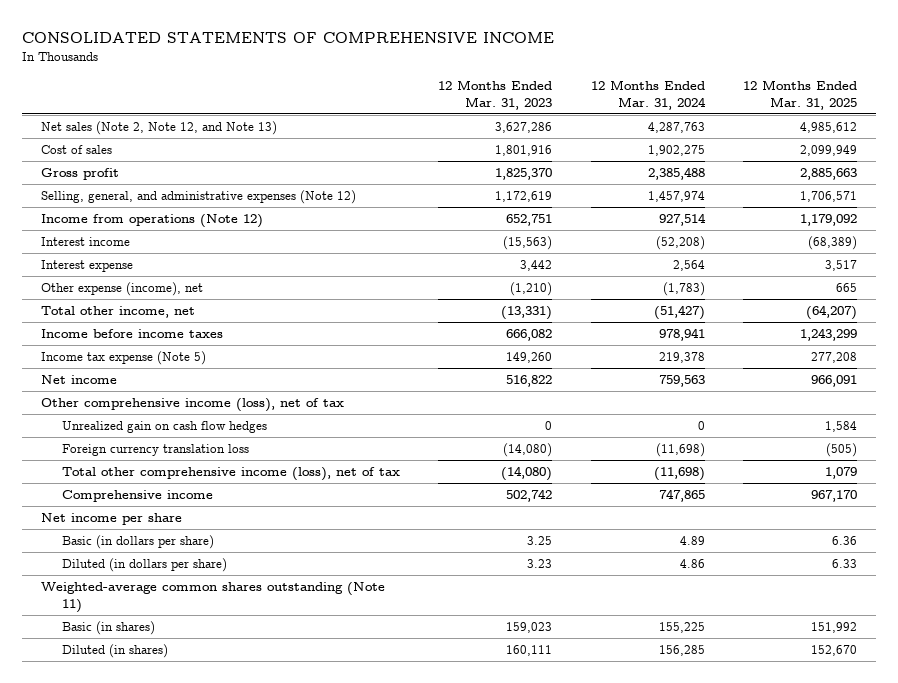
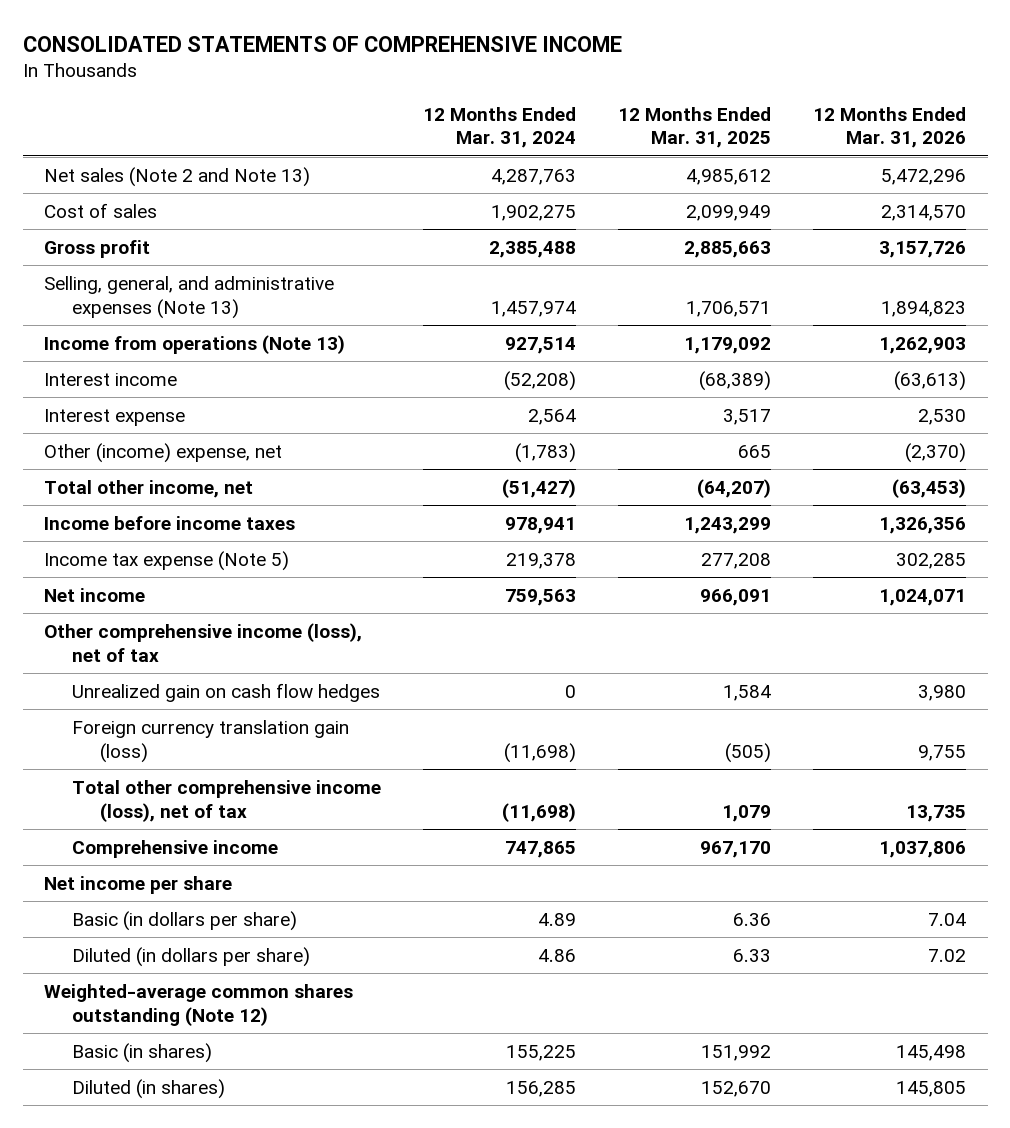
[438,79,553,110] 12 Months Ended Mar. 31, 2023 -> none
none -> [813,106,967,149] 12 Months Ended Mar. 31, 2026
[41,121,278,136] Net sales (Note 2, Note 12, and Note 13) -> [43,166,310,187] Net sales (Note 2 and Note 13)
[41,190,357,205] Selling, general, and administrative expenses (Note 12) -> [43,275,334,319] Selling, general, and administrative expenses (Note 13)
[41,214,264,229] Income from operations (Note 12) -> [43,334,345,354] Income from operations (Note 13)
[41,282,204,297] Other expense (income), net -> [43,442,282,463] Other (income) expense, net
[61,444,249,457] Foreign currency translation loss -> [71,719,349,763] Foreign currency translation gain (loss)
[41,582,386,613] Weighted-average common shares outstanding (Note 11) -> [43,983,353,1026] Weighted-average common shares outstanding (Note 12)

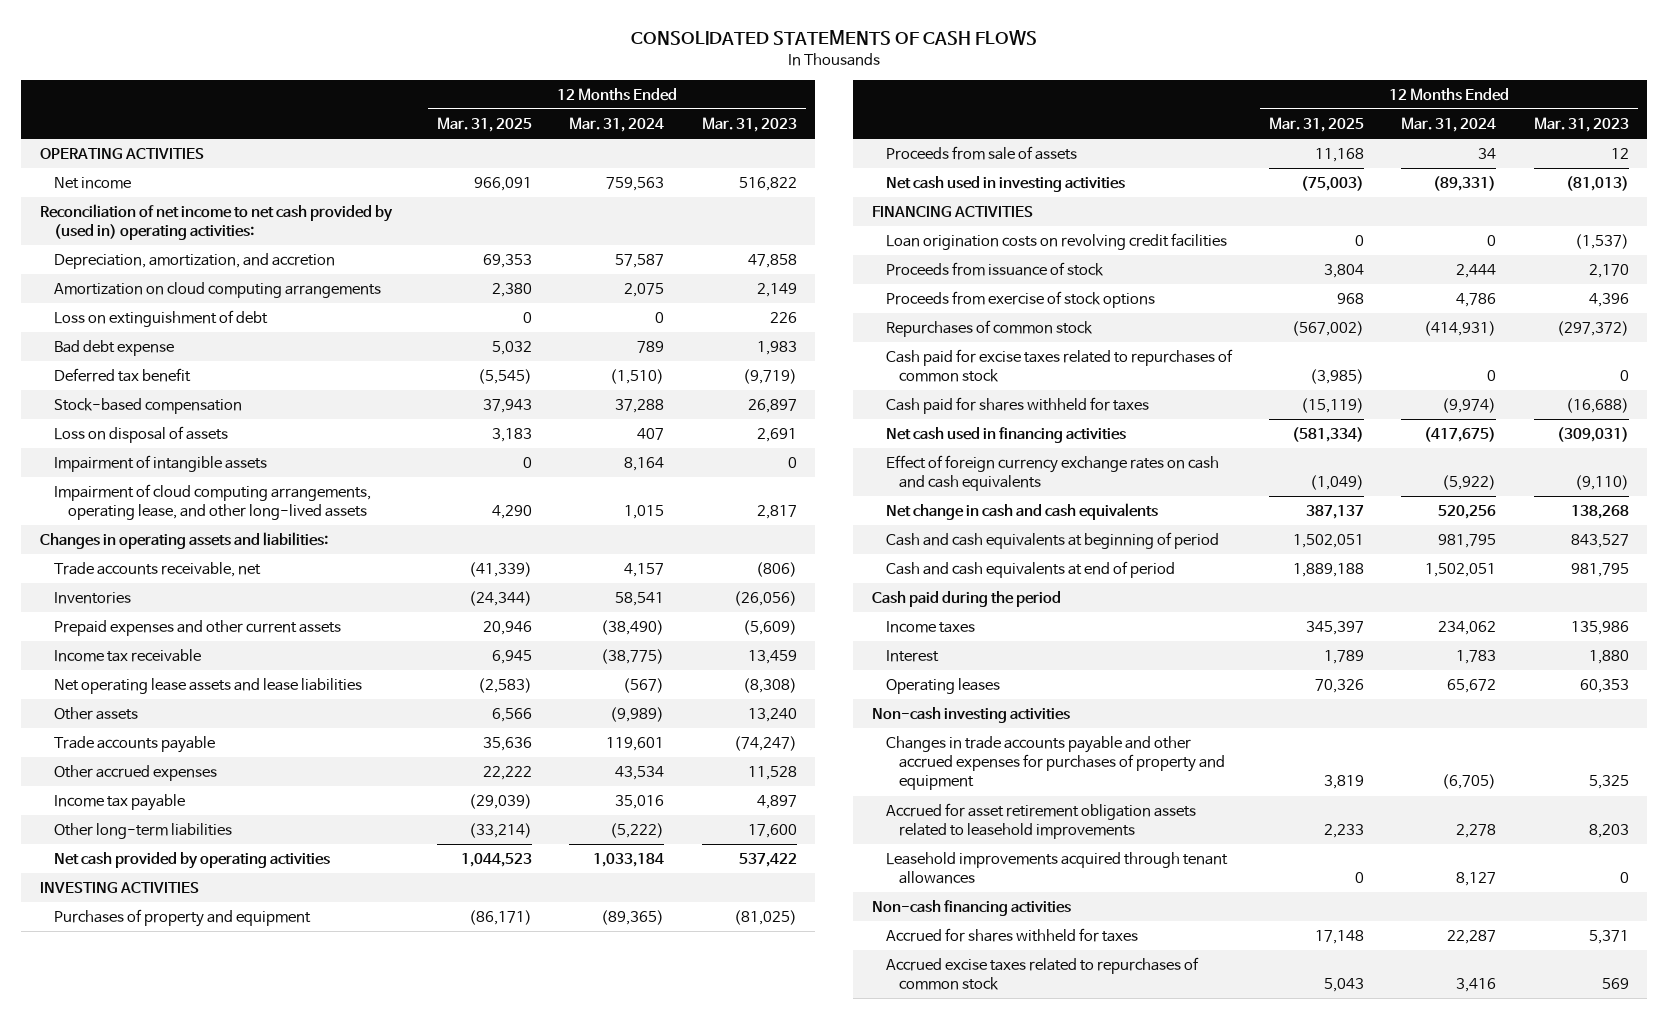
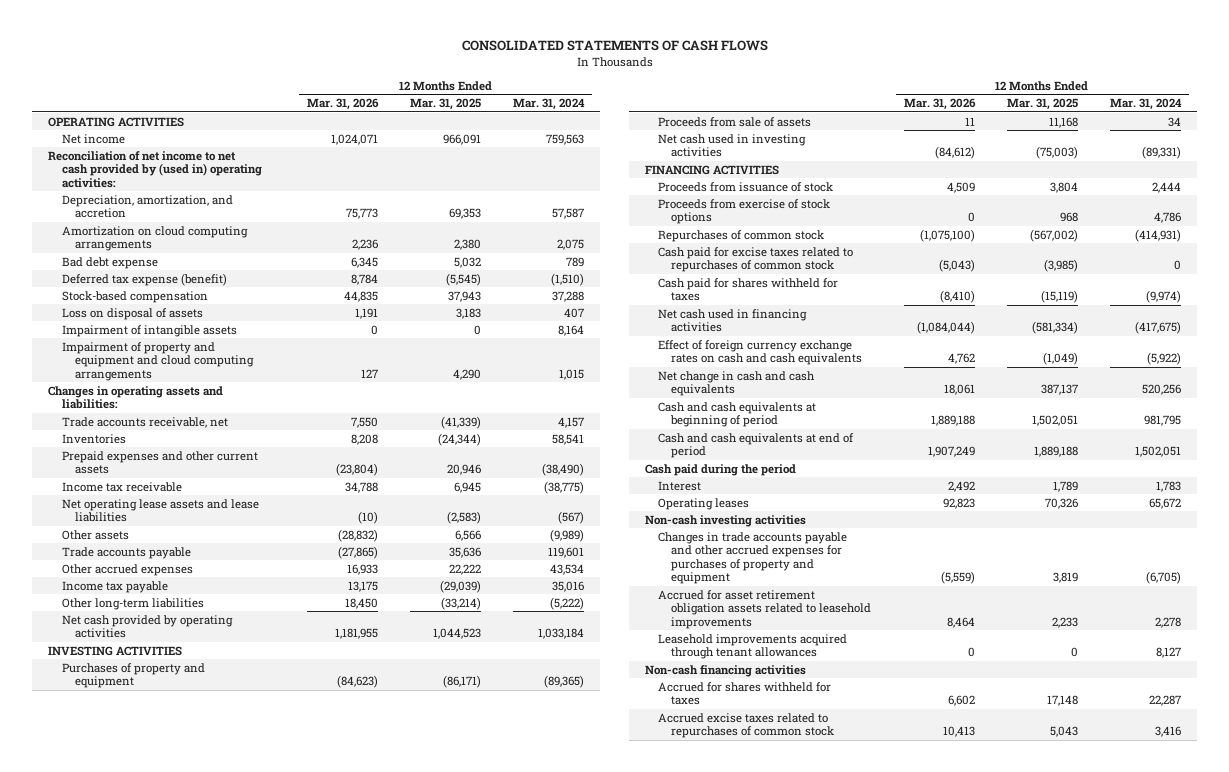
[701,116,797,132] Mar. 31, 2023 -> none
none -> [306,98,379,111] Mar. 31, 2026
[53,310,268,328] Loss on extinguishment of debt -> none
[53,368,191,383] Deferred tax benefit -> [61,272,227,286] Deferred tax expense (benefit)
[53,484,371,521] Impairment of cloud computing arrangements, operating lease, and other long-lived assets -> [61,341,254,381] Impairment of property and equipment and cloud computing arrangements
[885,233,1227,251] Loan origination costs on revolving credit facilities -> none
[885,621,975,634] Income taxes -> none

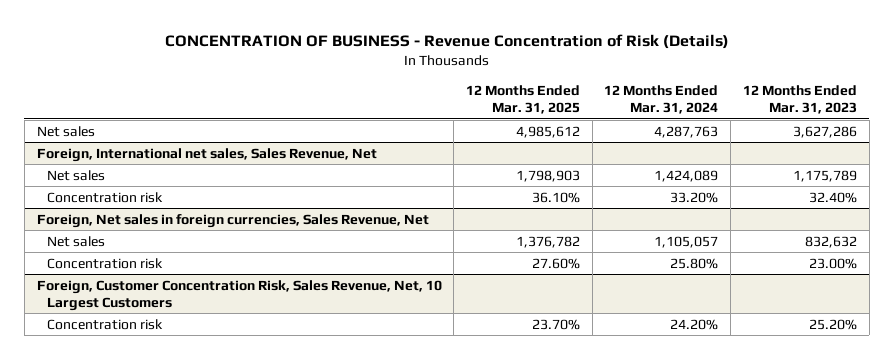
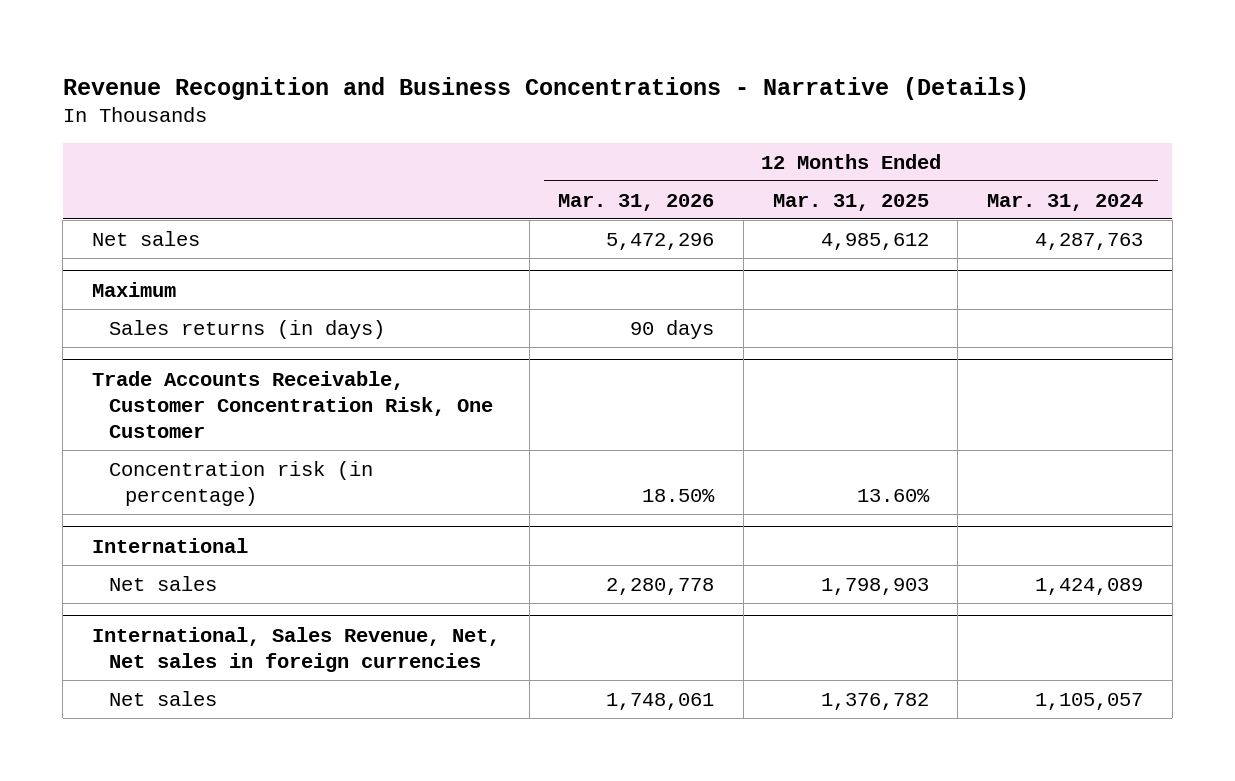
[164,34,729,50] CONCENTRATION OF BUSINESS - Revenue Concentration of Risk (Details) -> [62,76,1029,100] Revenue Recognition and Business Concentrations - Narrative (Details)
[742,84,857,115] 12 Months Ended Mar. 31, 2023 -> none
none -> [558,193,715,211] Mar. 31, 2026
[36,147,377,162] Foreign, International net sales, Sales Revenue, Net -> none
none -> [91,281,176,297] Maximum
none -> [108,319,385,339] Sales returns (in days)
none -> [91,370,493,438] Trade Accounts Receivable, Customer Concentration Risk, One Customer
none -> [108,460,373,506] Concentration risk (in percentage)
none -> [91,537,248,553] International
[47,191,164,203] Concentration risk -> none
[36,213,429,228] Foreign, Net sales in foreign currencies, Sales Revenue, Net -> [91,626,500,672] International, Sales Revenue, Net, Net sales in foreign currencies
[47,257,164,269] Concentration risk -> none
[36,279,442,311] Foreign, Customer Concentration Risk, Sales Revenue, Net, 10 Largest Customers -> none
[47,318,164,330] Concentration risk -> none

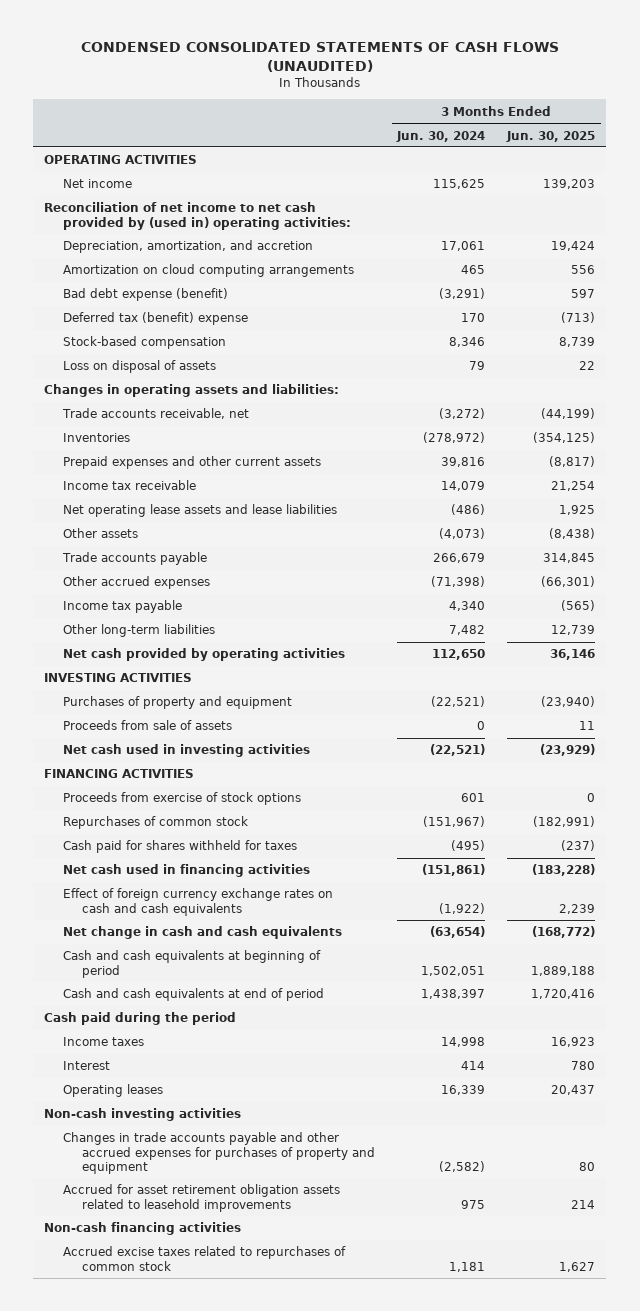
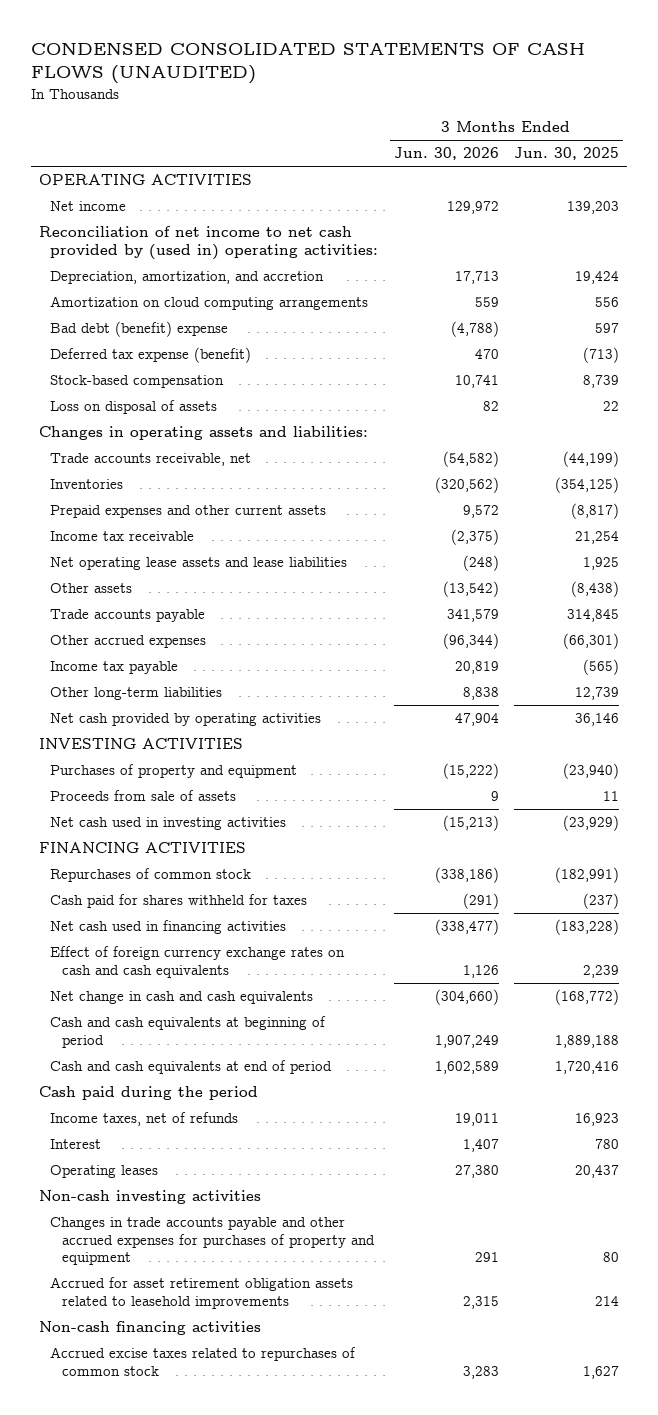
[396,130,486,142] Jun. 30, 2024 -> none
none -> [393,147,499,161] Jun. 30, 2026
[63,288,229,302] Bad debt expense (benefit) -> [50,321,229,338] Bad debt (benefit) expense
[63,312,249,326] Deferred tax (benefit) expense -> [50,347,252,364] Deferred tax expense (benefit)
[63,792,302,806] Proceeds from exercise of stock options -> none
[63,1037,145,1047] Income taxes -> [50,1112,239,1127] Income taxes, net of refunds

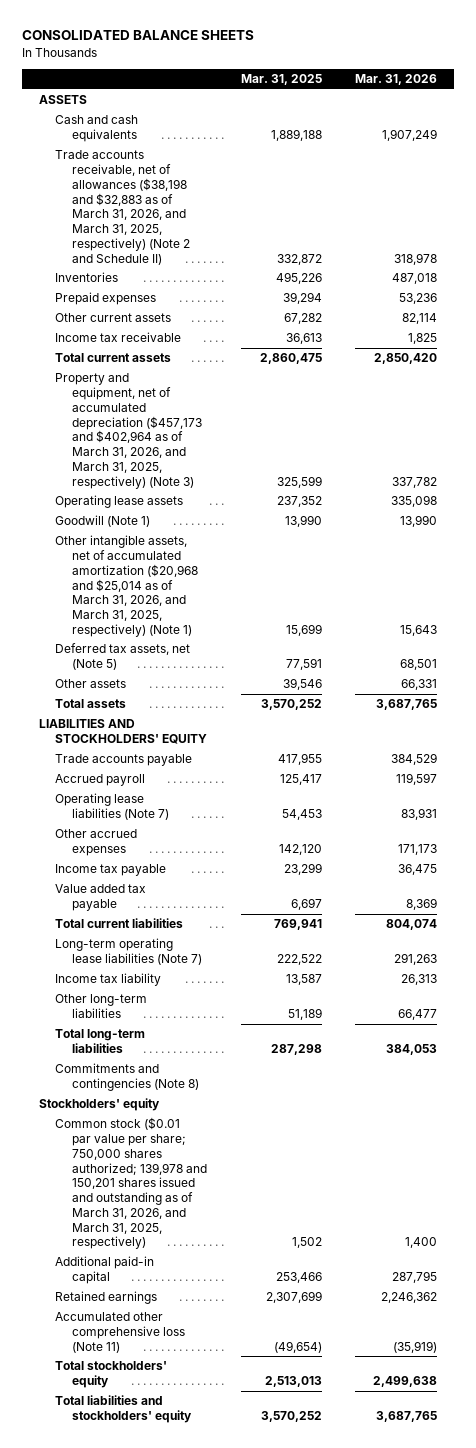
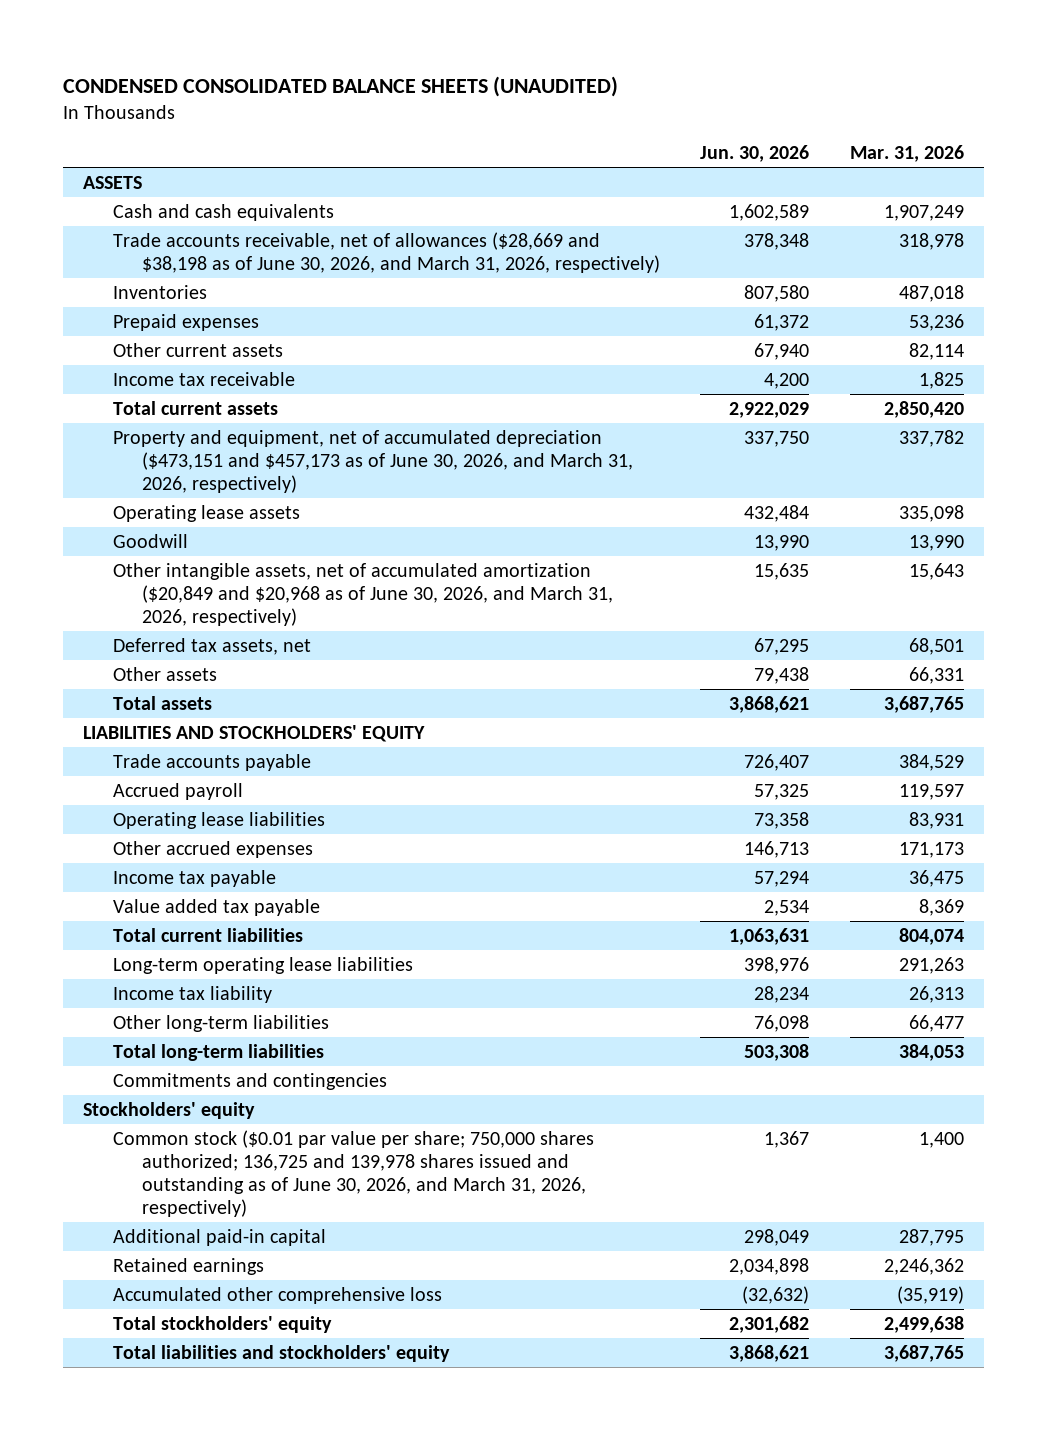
[21,30,254,41] CONSOLIDATED BALANCE SHEETS -> [62,75,618,97] CONDENSED CONSOLIDATED BALANCE SHEETS (UNAUDITED)
[240,73,322,85] Mar. 31, 2025 -> none
none -> [700,145,810,163] Jun. 30, 2026
[55,150,191,265] Trade accounts receivable, net of allowances ($38,198 and $32,883 as of March 31, 2026, and March 31, 2025, respectively) (Note 2 and Schedule II) -> [112,231,661,273] Trade accounts receivable, net of allowances ($28,669 and $38,198 as of June 30, 2026, and March 31, 2026, respectively)
[55,373,203,489] Property and equipment, net of accumulated depreciation ($457,173 and $402,964 as of March 31, 2026, and March 31, 2025, respectively) (Note 3) -> [112,429,634,494] Property and equipment, net of accumulated depreciation ($473,151 and $457,173 as of June 30, 2026, and March 31, 2026, respectively)
[55,515,151,528] Goodwill (Note 1) -> [112,533,188,548] Goodwill
[55,535,199,637] Other intangible assets, net of accumulated amortization ($20,968 and $25,014 as of March 31, 2026, and March 31, 2025, respectively) (Note 1) -> [112,562,614,627] Other intangible assets, net of accumulated amortization ($20,849 and $20,968 as of June 30, 2026, and March 31, 2026, respectively)
[55,643,191,671] Deferred tax assets, net (Note 5) -> [112,637,311,655] Deferred tax assets, net
[55,793,170,821] Operating lease liabilities (Note 7) -> [112,811,325,829] Operating lease liabilities
[55,938,203,966] Long-term operating lease liabilities (Note 7) -> [112,956,413,974] Long-term operating lease liabilities
[55,1063,200,1092] Commitments and contingencies (Note 8) -> [112,1072,387,1090] Commitments and contingencies
[55,1117,208,1250] Common stock ($0.01 par value per share; 750,000 shares authorized; 139,978 and 150,201 shares issued and outstanding as of March 31, 2026, and March 31, 2025, respectively) -> [112,1129,594,1218] Common stock ($0.01 par value per share; 750,000 shares authorized; 136,725 and 139,978 shares issued and outstanding as of June 30, 2026, and March 31, 2026, respectively)
[55,1312,186,1353] Accumulated other comprehensive loss (Note 11) -> [112,1286,442,1304] Accumulated other comprehensive loss

